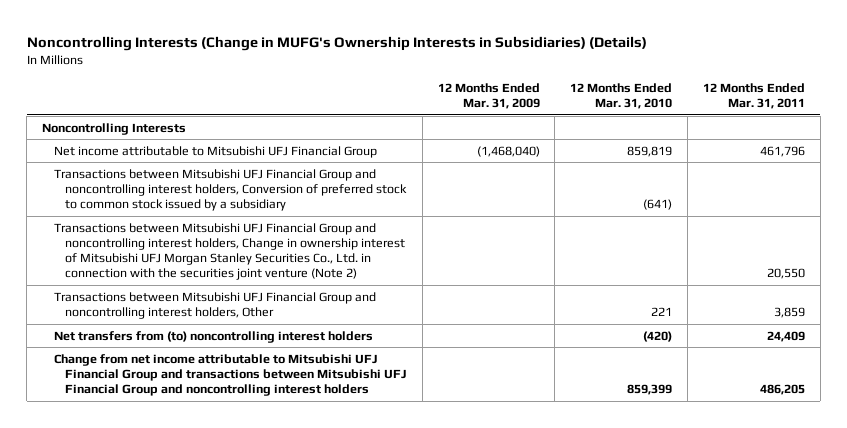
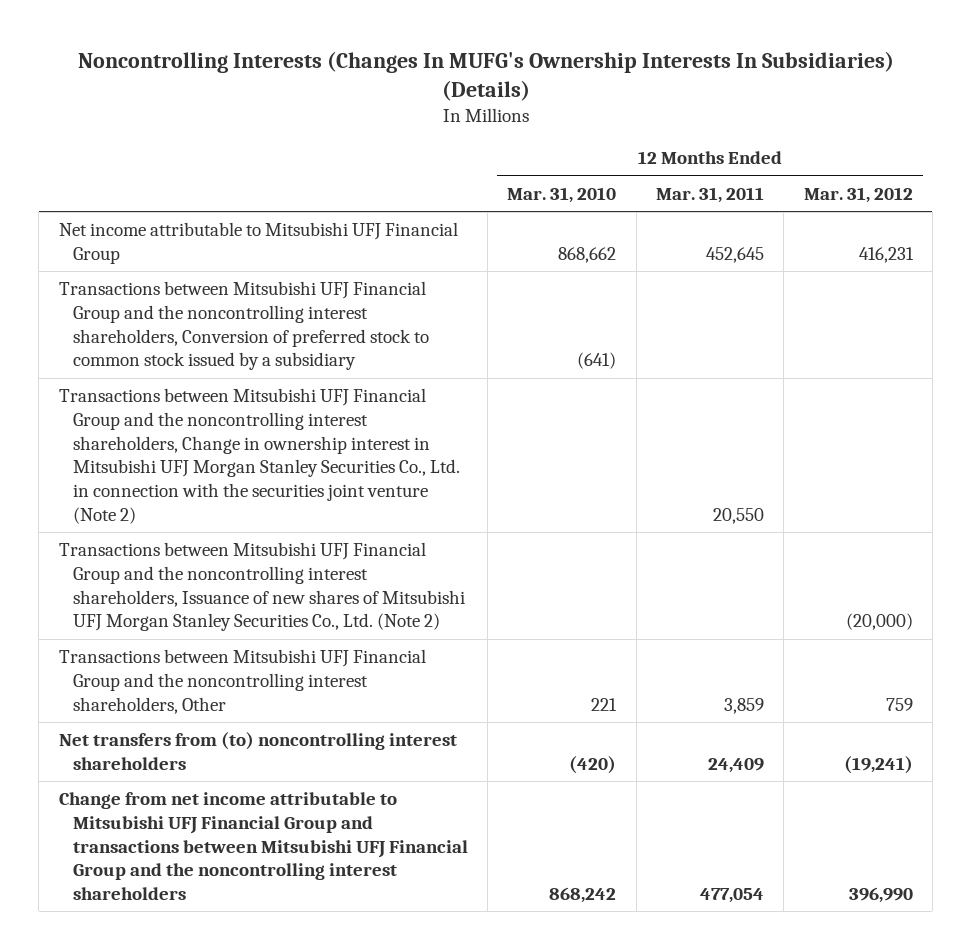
[26,35,647,51] Noncontrolling Interests (Change in MUFG's Ownership Interests in Subsidiaries) (Details) -> [77,50,894,101] Noncontrolling Interests (Changes In MUFG's Ownership Interests In Subsidiaries) (Details)
[437,83,540,110] 12 Months Ended Mar. 31, 2009 -> none
none -> [803,186,913,203] Mar. 31, 2012
[42,122,187,135] Noncontrolling Interests -> none
[627,145,673,157] 859,819 -> [558,246,617,263] 868,662
[759,145,805,157] 461,796 -> [706,246,765,263] 452,645
[53,168,407,212] Transactions between Mitsubishi UFJ Financial Group and noncontrolling interest holders, Conversion of preferred stock to common stock issued by a subsidiary -> [58,281,429,371] Transactions between Mitsubishi UFJ Financial Group and the noncontrolling interest shareholders, Conversion of preferred stock to common stock issued by a subsidiary
[53,222,405,281] Transactions between Mitsubishi UFJ Financial Group and noncontrolling interest holders, Change in ownership interest of Mitsubishi UFJ Morgan Stanley Securities Co., Ltd. in connection with the securities joint venture (Note 2) -> [58,388,460,524] Transactions between Mitsubishi UFJ Financial Group and the noncontrolling interest shareholders, Change in ownership interest in Mitsubishi UFJ Morgan Stanley Securities Co., Ltd. in connection with the securities joint venture (Note 2)
none -> [58,542,465,632] Transactions between Mitsubishi UFJ Financial Group and the noncontrolling interest shareholders, Issuance of new shares of Mitsubishi UFJ Morgan Stanley Securities Co., Ltd. (Note 2)
[53,291,376,319] Transactions between Mitsubishi UFJ Financial Group and noncontrolling interest holders, Other -> [58,649,426,714] Transactions between Mitsubishi UFJ Financial Group and the noncontrolling interest shareholders, Other
[53,330,373,343] Net transfers from (to) noncontrolling interest holders -> [58,732,457,770] Net transfers from (to) noncontrolling interest shareholders
[53,353,407,397] Change from net income attributable to Mitsubishi UFJ Financial Group and transactions between Mitsubishi UFJ Financial Group and noncontrolling interest holders -> [58,792,468,901] Change from net income attributable to Mitsubishi UFJ Financial Group and transactions between Mitsubishi UFJ Financial Group and the noncontrolling interest shareholders
[627,384,673,396] 859,399 -> [549,887,617,904] 868,242
[759,384,805,396] 486,205 -> [700,888,765,904] 477,054

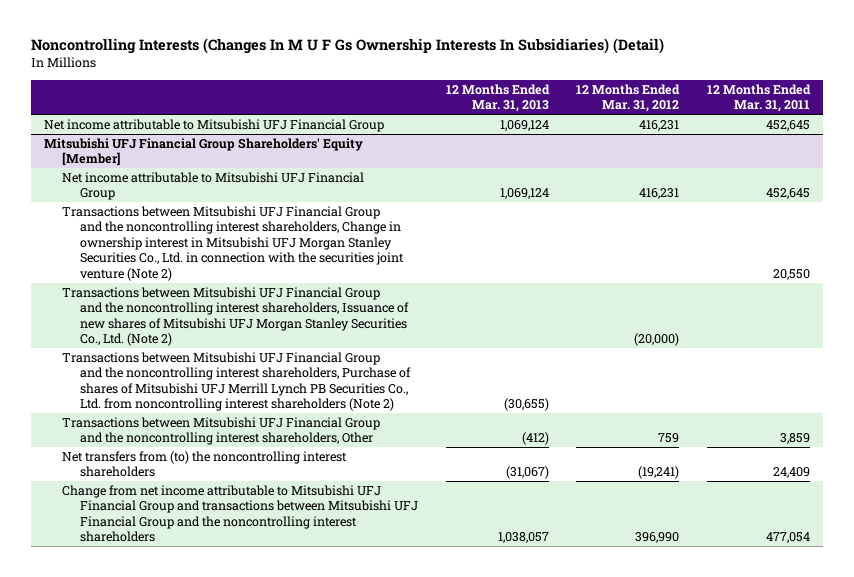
[77,50,894,101] Noncontrolling Interests (Changes In MUFG's Ownership Interests In Subsidiaries) (Details) -> [30,38,664,55] Noncontrolling Interests (Changes In M U F Gs Ownership Interests In Subsidiaries) (Detail)
[507,186,617,203] Mar. 31, 2010 -> none
none -> [445,83,550,113] 12 Months Ended Mar. 31, 2013
[58,281,429,371] Transactions between Mitsubishi UFJ Financial Group and the noncontrolling interest shareholders, Conversion of preferred stock to common stock issued by a subsidiary -> none
none -> [44,137,364,167] Mitsubishi UFJ Financial Group Shareholders' Equity [Member]
none -> [62,171,365,201] Net income attributable to Mitsubishi UFJ Financial Group
none -> [62,351,412,412] Transactions between Mitsubishi UFJ Financial Group and the noncontrolling interest shareholders, Purchase of shares of Mitsubishi UFJ Merrill Lynch PB Securities Co., Ltd. from noncontrolling interest shareholders (Note 2)
[58,732,457,770] Net transfers from (to) noncontrolling interest shareholders -> [62,450,348,478] Net transfers from (to) the noncontrolling interest shareholders

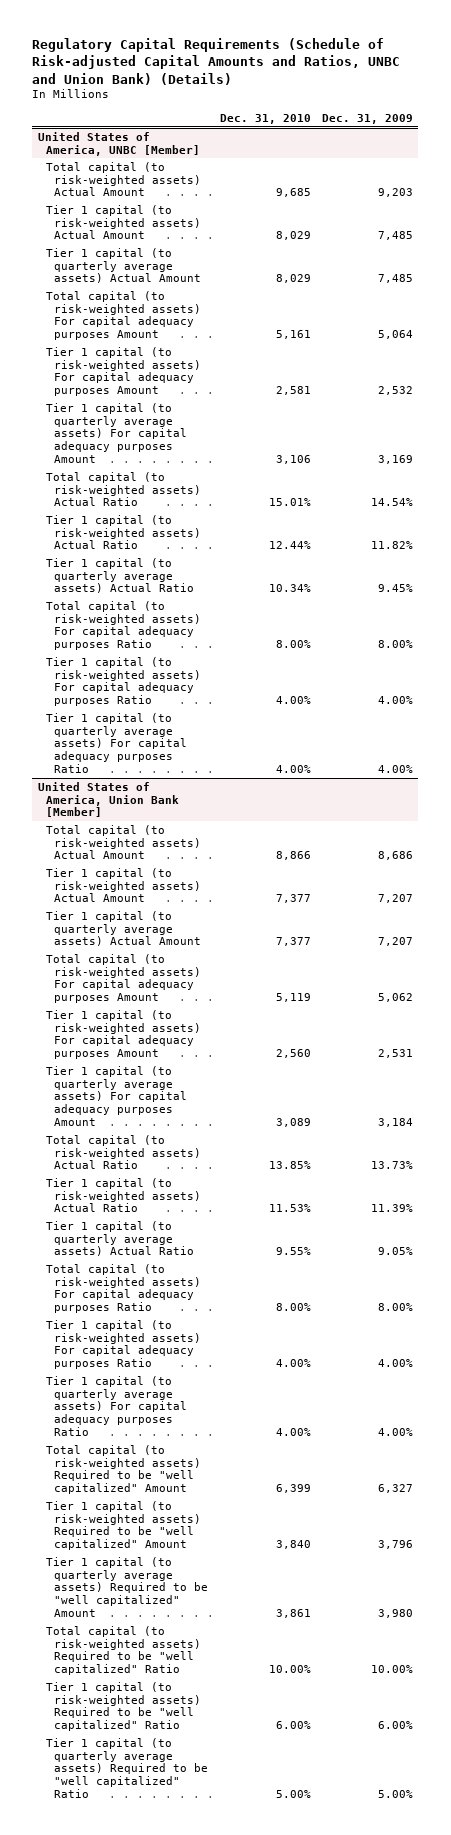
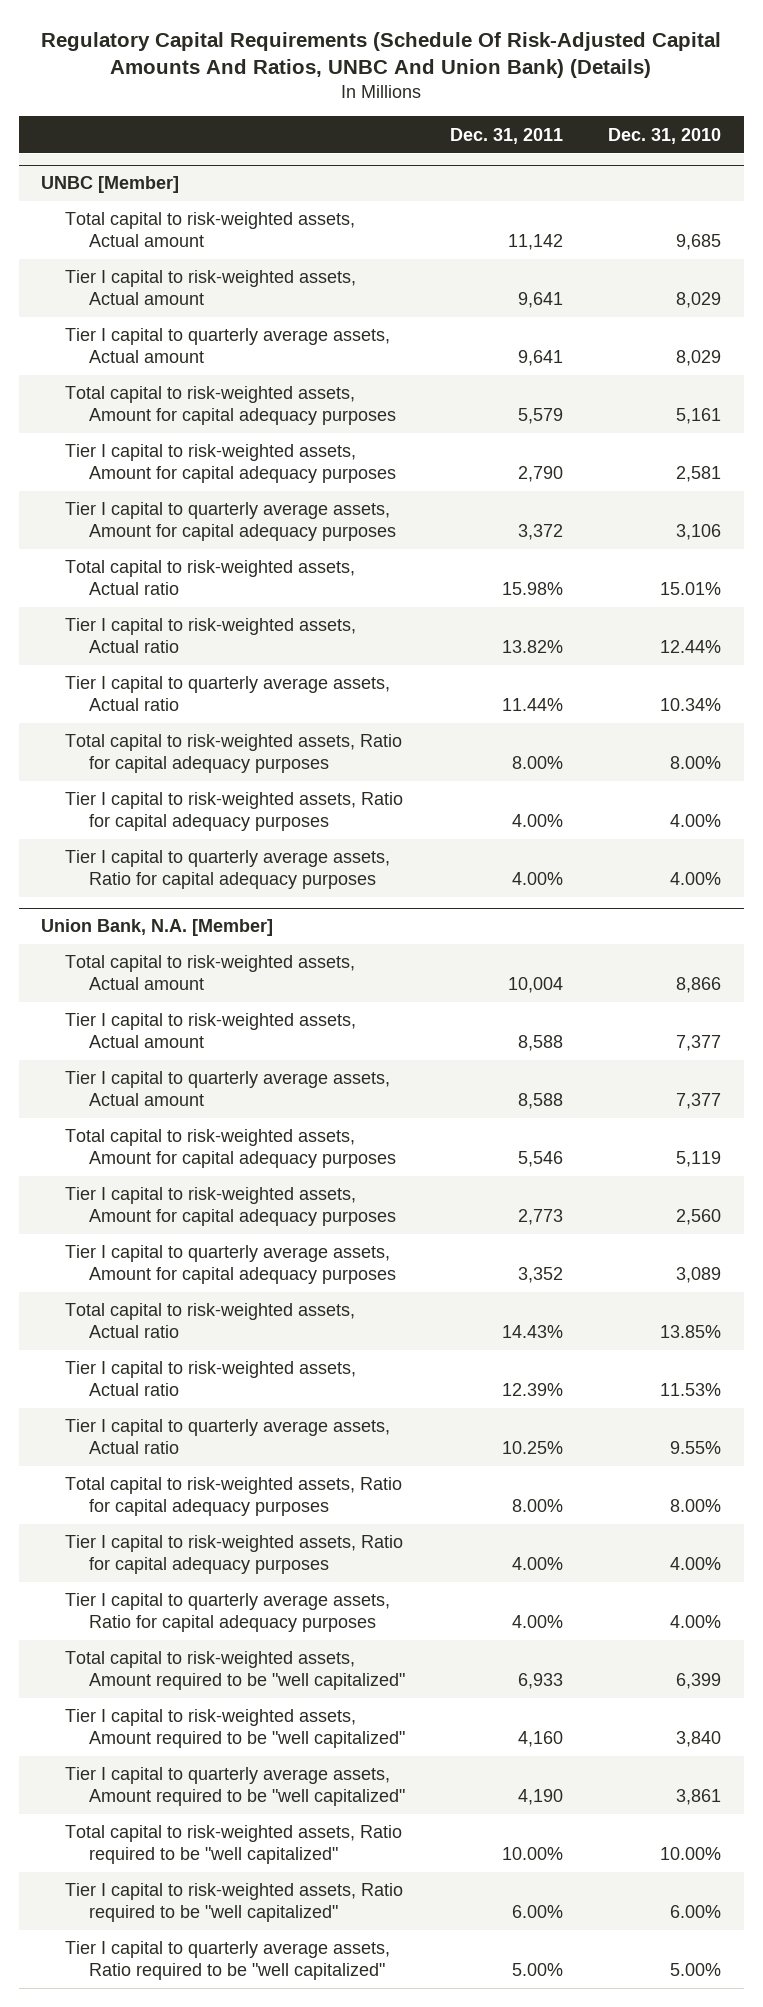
[32,38,401,85] Regulatory Capital Requirements (Schedule of Risk-adjusted Capital Amounts and Ratios, UNBC and Union Bank) (Details) -> [41,31,722,79] Regulatory Capital Requirements (Schedule Of Risk-Adjusted Capital Amounts And Ratios, UNBC And Union Bank) (Details)
[321,114,413,125] Dec. 31, 2009 -> none
none -> [449,127,563,144] Dec. 31, 2011
[37,131,201,156] United States of America, UNBC [Member] -> none
[37,781,180,818] United States of America, Union Bank [Member] -> none
none -> [41,176,180,194] UNBC [Member]
[46,161,202,197] Total capital (to risk-weighted assets) Actual Amount -> [65,212,356,248] Total capital to risk-weighted assets, Actual amount
[46,204,202,240] Tier 1 capital (to risk-weighted assets) Actual Amount -> [65,270,357,306] Tier I capital to risk-weighted assets, Actual amount
[46,247,202,284] Tier 1 capital (to quarterly average assets) Actual Amount -> [65,328,391,364] Tier I capital to quarterly average assets, Actual amount
[46,290,202,341] Total capital (to risk-weighted assets) For capital adequacy purposes Amount -> [65,386,396,426] Total capital to risk-weighted assets, Amount for capital adequacy purposes
[46,346,202,397] Tier 1 capital (to risk-weighted assets) For capital adequacy purposes Amount -> [65,444,396,484] Tier I capital to risk-weighted assets, Amount for capital adequacy purposes
[46,402,188,464] Tier 1 capital (to quarterly average assets) For capital adequacy purposes Amount -> [65,502,396,542] Tier I capital to quarterly average assets, Amount for capital adequacy purposes
[46,471,202,507] Total capital (to risk-weighted assets) Actual Ratio -> [65,560,356,596] Total capital to risk-weighted assets, Actual ratio
[46,514,202,550] Tier 1 capital (to risk-weighted assets) Actual Ratio -> [65,618,357,654] Tier I capital to risk-weighted assets, Actual ratio
[46,557,195,594] Tier 1 capital (to quarterly average assets) Actual Ratio -> [65,676,391,712] Tier I capital to quarterly average assets, Actual ratio
[46,600,202,651] Total capital (to risk-weighted assets) For capital adequacy purposes Ratio -> [65,734,403,774] Total capital to risk-weighted assets, Ratio for capital adequacy purposes
[46,656,202,707] Tier 1 capital (to risk-weighted assets) For capital adequacy purposes Ratio -> [65,792,404,832] Tier I capital to risk-weighted assets, Ratio for capital adequacy purposes
[46,712,188,774] Tier 1 capital (to quarterly average assets) For capital adequacy purposes Ratio -> [65,850,391,890] Tier I capital to quarterly average assets, Ratio for capital adequacy purposes
none -> [41,919,274,937] Union Bank, N.A. [Member]
[46,824,202,860] Total capital (to risk-weighted assets) Actual Amount -> [65,955,356,991] Total capital to risk-weighted assets, Actual amount
[46,867,202,903] Tier 1 capital (to risk-weighted assets) Actual Amount -> [65,1013,357,1049] Tier I capital to risk-weighted assets, Actual amount
[46,910,202,947] Tier 1 capital (to quarterly average assets) Actual Amount -> [65,1071,391,1107] Tier I capital to quarterly average assets, Actual amount
[46,953,202,1004] Total capital (to risk-weighted assets) For capital adequacy purposes Amount -> [65,1129,396,1169] Total capital to risk-weighted assets, Amount for capital adequacy purposes
[46,1009,202,1060] Tier 1 capital (to risk-weighted assets) For capital adequacy purposes Amount -> [65,1187,396,1227] Tier I capital to risk-weighted assets, Amount for capital adequacy purposes
[46,1065,188,1127] Tier 1 capital (to quarterly average assets) For capital adequacy purposes Amount -> [65,1245,396,1285] Tier I capital to quarterly average assets, Amount for capital adequacy purposes
[46,1134,202,1170] Total capital (to risk-weighted assets) Actual Ratio -> [65,1303,356,1339] Total capital to risk-weighted assets, Actual ratio
[46,1177,202,1213] Tier 1 capital (to risk-weighted assets) Actual Ratio -> [65,1361,357,1397] Tier I capital to risk-weighted assets, Actual ratio
[46,1220,195,1257] Tier 1 capital (to quarterly average assets) Actual Ratio -> [65,1419,391,1455] Tier I capital to quarterly average assets, Actual ratio
[46,1263,202,1314] Total capital (to risk-weighted assets) For capital adequacy purposes Ratio -> [65,1477,403,1517] Total capital to risk-weighted assets, Ratio for capital adequacy purposes
[46,1319,202,1370] Tier 1 capital (to risk-weighted assets) For capital adequacy purposes Ratio -> [65,1535,404,1575] Tier I capital to risk-weighted assets, Ratio for capital adequacy purposes
[46,1375,188,1437] Tier 1 capital (to quarterly average assets) For capital adequacy purposes Ratio -> [65,1593,391,1633] Tier I capital to quarterly average assets, Ratio for capital adequacy purposes
[46,1444,202,1495] Total capital (to risk-weighted assets) Required to be "well capitalized" Amount -> [65,1651,405,1691] Total capital to risk-weighted assets, Amount required to be "well capitalized"
[46,1500,202,1551] Tier 1 capital (to risk-weighted assets) Required to be "well capitalized" Amount -> [65,1709,405,1749] Tier I capital to risk-weighted assets, Amount required to be "well capitalized"
[46,1556,209,1618] Tier 1 capital (to quarterly average assets) Required to be "well capitalized" Amount -> [65,1767,405,1807] Tier I capital to quarterly average assets, Amount required to be "well capitalized"
[46,1625,202,1676] Total capital (to risk-weighted assets) Required to be "well capitalized" Ratio -> [65,1825,403,1865] Total capital to risk-weighted assets, Ratio required to be "well capitalized"
[46,1681,202,1732] Tier 1 capital (to risk-weighted assets) Required to be "well capitalized" Ratio -> [65,1883,404,1923] Tier I capital to risk-weighted assets, Ratio required to be "well capitalized"
[46,1737,209,1799] Tier 1 capital (to quarterly average assets) Required to be "well capitalized" Ratio -> [65,1941,391,1981] Tier I capital to quarterly average assets, Ratio required to be "well capitalized"

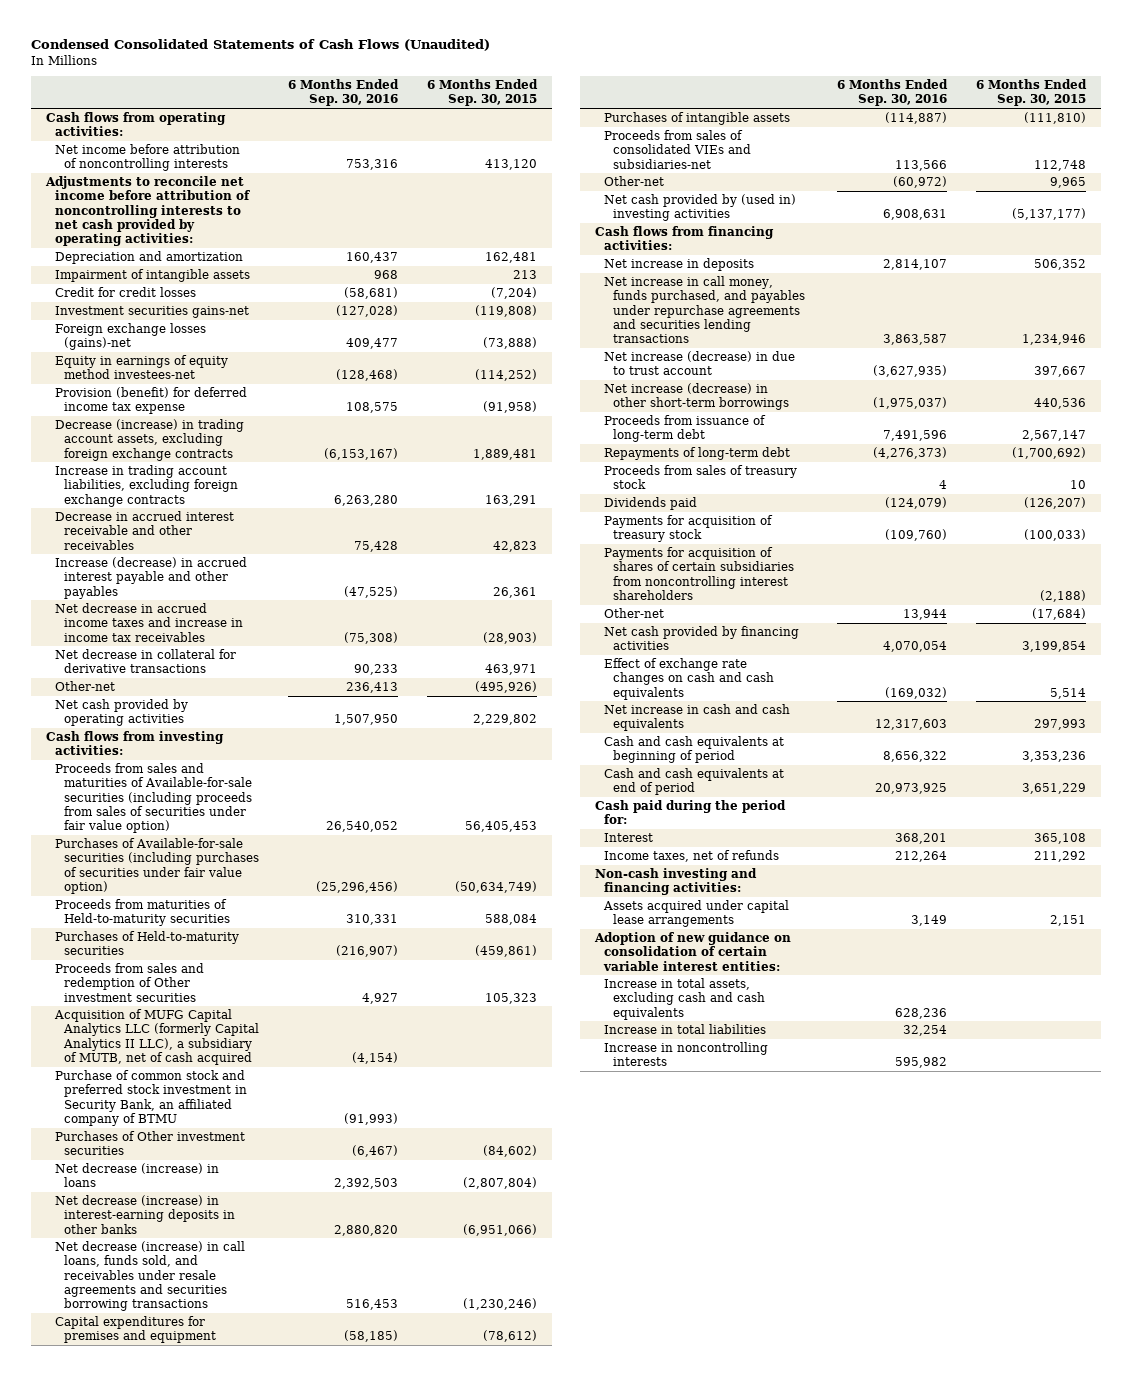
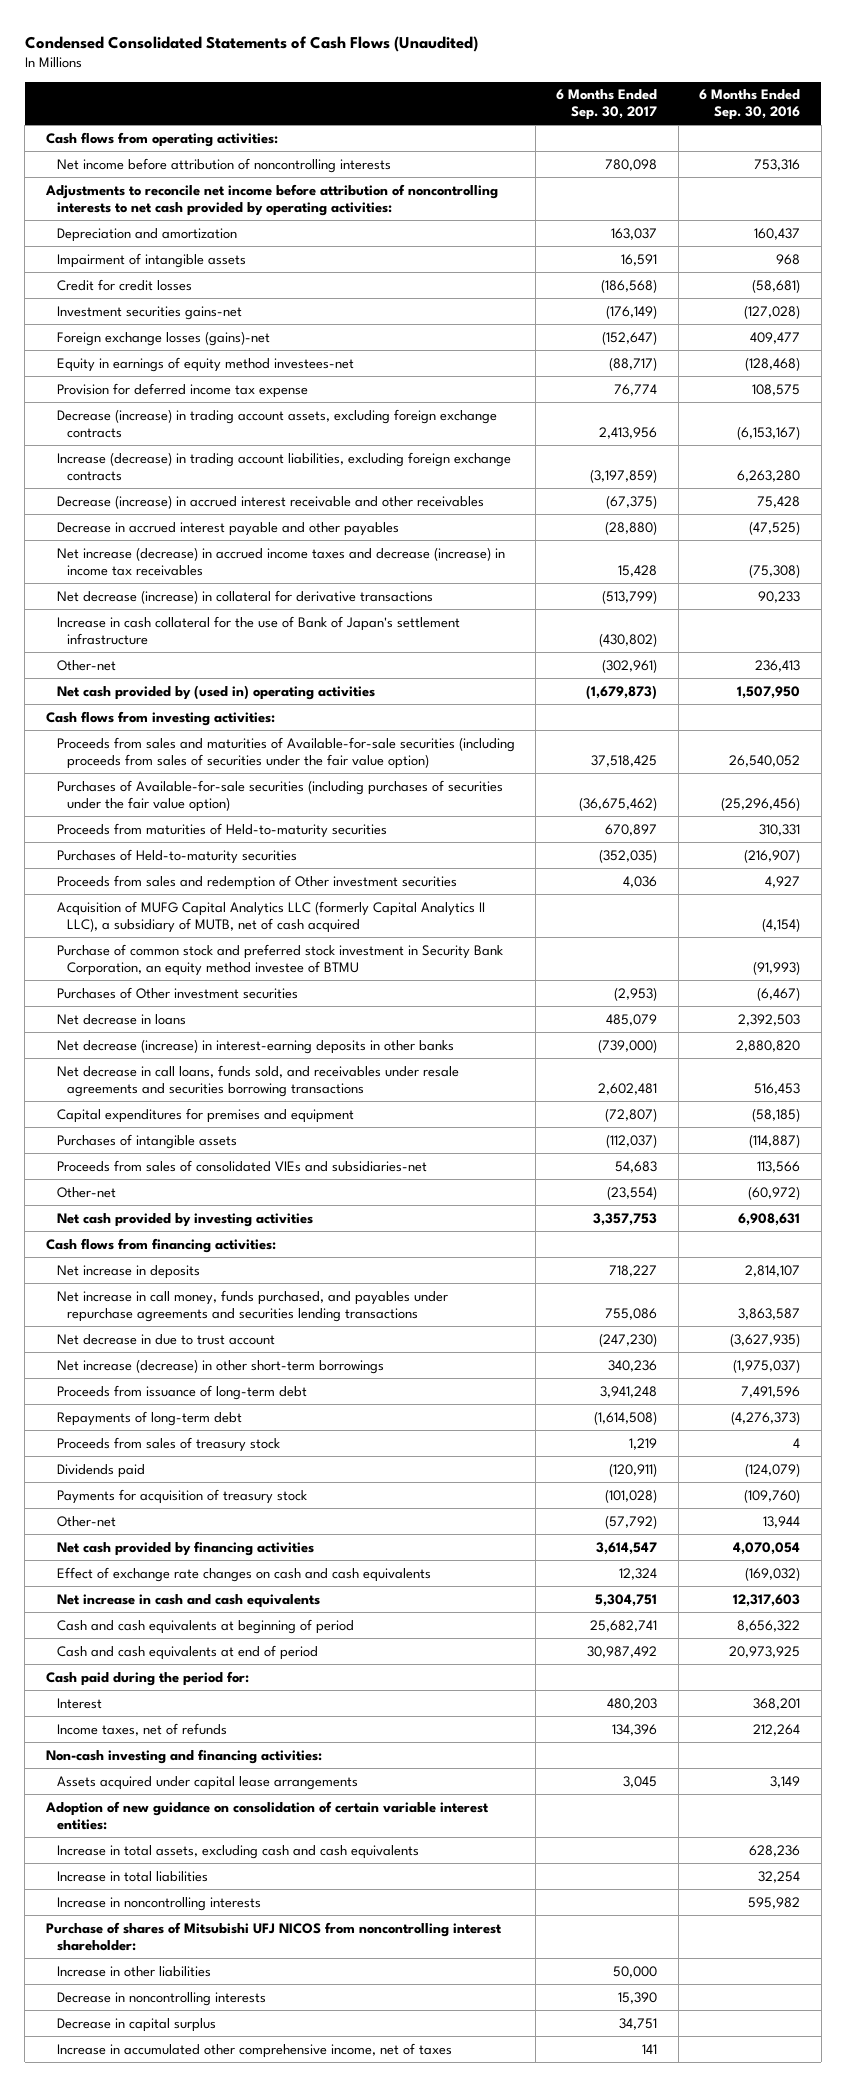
[427,79,539,107] 6 Months Ended Sep. 30, 2015 -> none
none -> [556,89,658,121] 6 Months Ended Sep. 30, 2017
[54,387,247,415] Provision (benefit) for deferred income tax expense -> [56,382,308,398] Provision for deferred income tax expense
[54,465,238,507] Increase in trading account liabilities, excluding foreign exchange contracts -> [56,451,511,481] Increase (decrease) in trading account liabilities, excluding foreign exchange contracts
[54,511,234,550] Decrease in accrued interest receivable and other receivables -> [56,494,484,509] Decrease (increase) in accrued interest receivable and other receivables
[54,557,247,599] Increase (decrease) in accrued interest payable and other payables -> [56,521,399,536] Decrease in accrued interest payable and other payables
[54,603,243,642] Net decrease in accrued income taxes and increase in income tax receivables -> [56,546,505,576] Net increase (decrease) in accrued income taxes and decrease (increase) in income tax receivables
[54,649,236,674] Net decrease in collateral for derivative transactions -> [56,589,433,604] Net decrease (increase) in collateral for derivative transactions
none -> [56,615,460,645] Increase in cash collateral for the use of Bank of Japan's settlement infrastructure
[54,699,188,727] Net cash provided by operating activities -> [56,684,375,700] Net cash provided by (used in) operating activities
[54,763,252,834] Proceeds from sales and maturities of Available-for-sale securities (including proceeds from sales of securities under fair value option) -> [56,736,515,769] Proceeds from sales and maturities of Available-for-sale securities (including proceeds from sales of securities under the fair value option)
[54,838,259,894] Purchases of Available-for-sale securities (including purchases of securities under fair value option) -> [56,779,503,812] Purchases of Available-for-sale securities (including purchases of securities under the fair value option)
[54,1070,247,1126] Purchase of common stock and preferred stock investment in Security Bank, an affiliated company of BTMU -> [56,943,503,976] Purchase of common stock and preferred stock investment in Security Bank Corporation, an equity method investee of BTMU
[54,1163,219,1188] Net decrease (increase) in loans -> [56,1013,186,1025] Net decrease in loans
[54,1241,245,1312] Net decrease (increase) in call loans, funds sold, and receivables under resale agreements and securities borrowing transactions -> [56,1064,459,1097] Net decrease in call loans, funds sold, and receivables under resale agreements and securities borrowing transactions
[604,194,797,222] Net cash provided by (used in) investing activities -> [56,1212,313,1227] Net cash provided by investing activities
[604,351,796,376] Net increase (decrease) in due to trust account -> [56,1333,275,1345] Net decrease in due to trust account
[604,547,795,600] Payments for acquisition of shares of certain subsidiaries from noncontrolling interest shareholders -> none
none -> [45,1921,502,1951] Purchase of shares of Mitsubishi UFJ NICOS from noncontrolling interest shareholder:
none -> [56,1965,211,1977] Increase in other liabilities
none -> [56,1991,266,2006] Decrease in noncontrolling interests
none -> [56,2017,216,2032] Decrease in capital surplus
none -> [56,2042,452,2058] Increase in accumulated other comprehensive income, net of taxes

